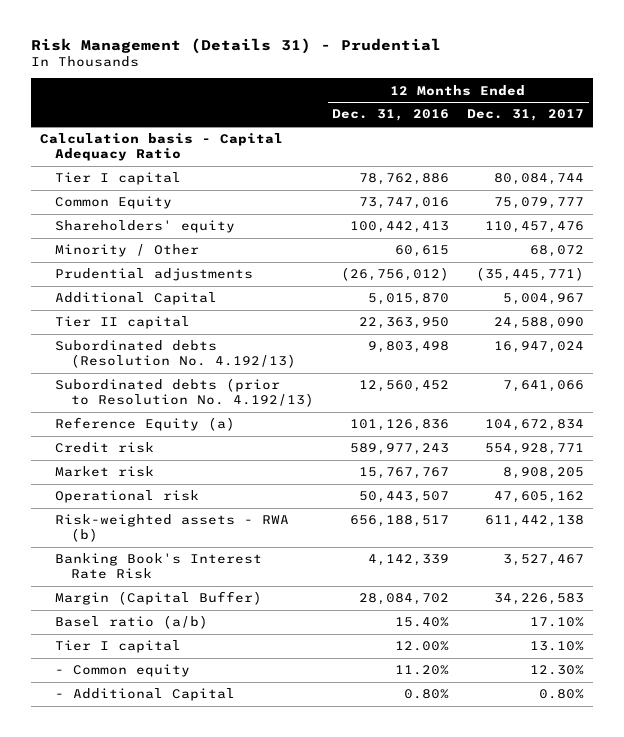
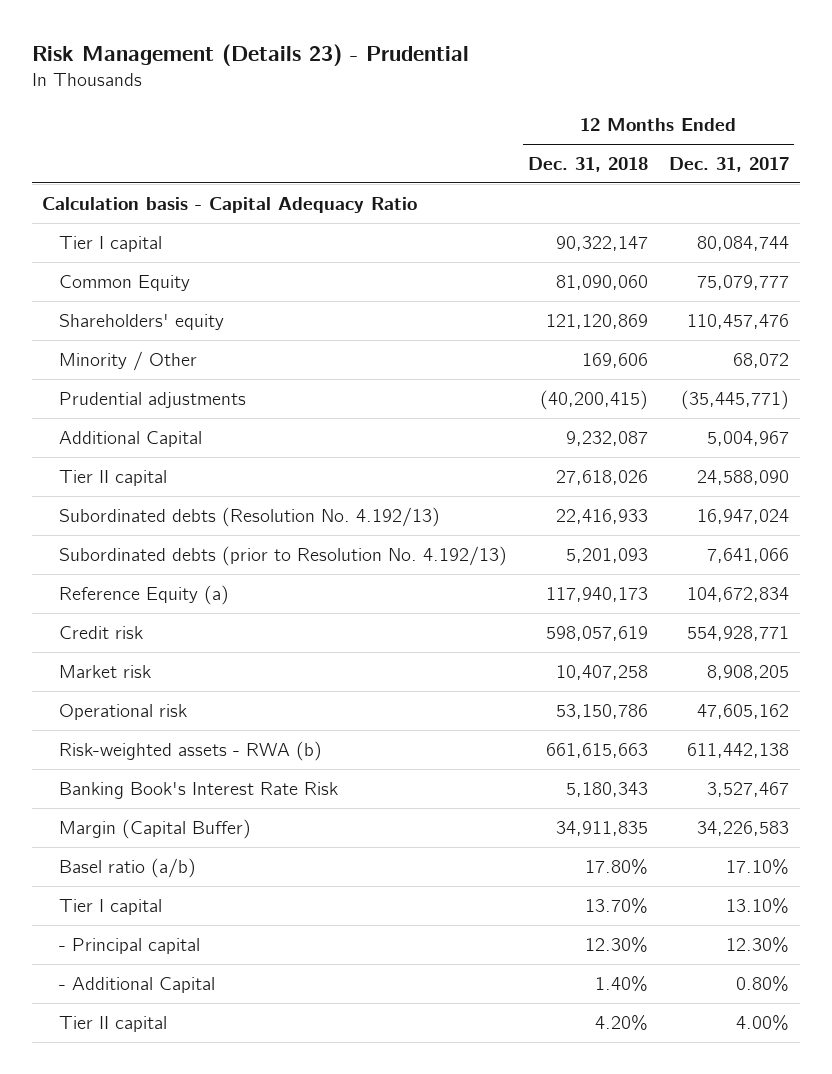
[30,37,441,54] Risk Management (Details 31) - Prudential -> [31,44,469,67] Risk Management (Details 23) - Prudential
[332,109,450,122] Dec. 31, 2016 -> none
none -> [527,156,648,172] Dec. 31, 2018
[55,664,191,678] - Common equity -> [58,937,200,954] - Principal capital
none -> [58,1015,167,1032] Tier II capital

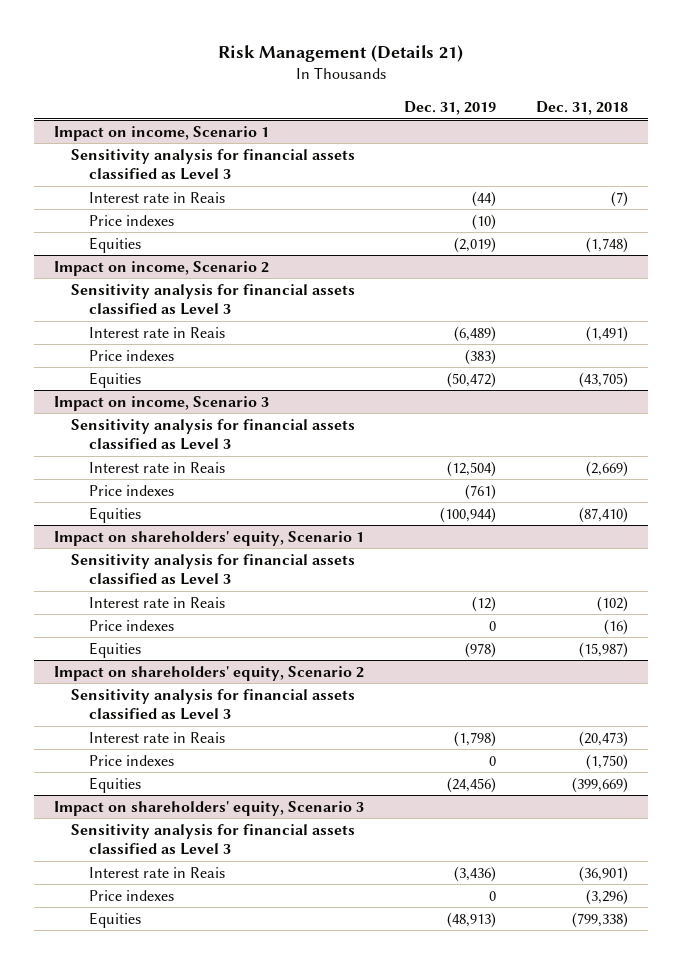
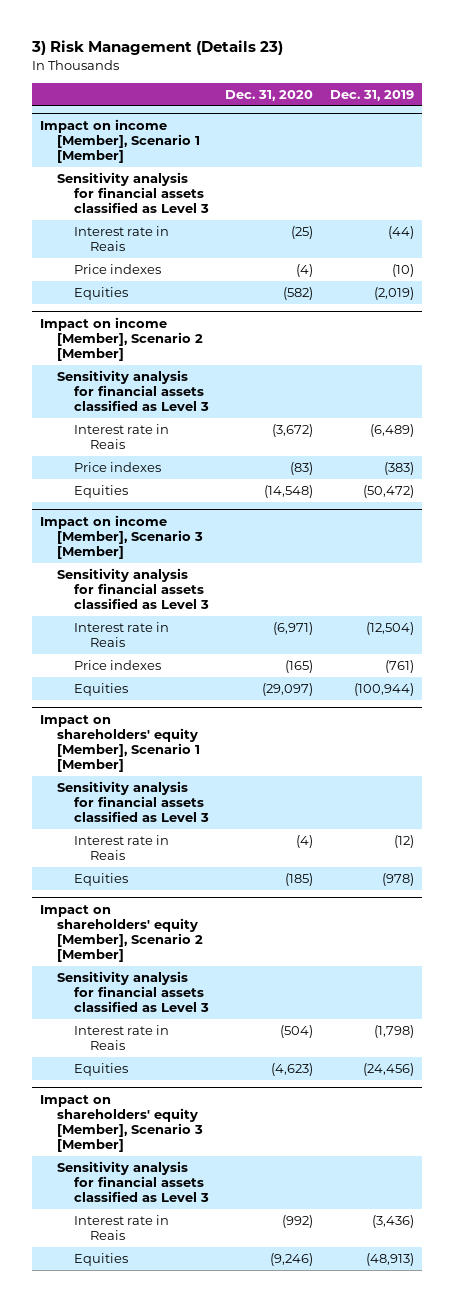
[217,45,463,63] Risk Management (Details 21) -> [30,39,283,55] 3) Risk Management (Details 23)
[535,101,628,116] Dec. 31, 2018 -> none
none -> [225,89,314,101] Dec. 31, 2020
[53,125,269,141] Impact on income, Scenario 1 -> [40,118,200,163] Impact on income [Member], Scenario 1 [Member]
[53,260,269,276] Impact on income, Scenario 2 -> [40,316,203,361] Impact on income [Member], Scenario 2 [Member]
[53,395,269,411] Impact on income, Scenario 3 -> [40,514,203,559] Impact on income [Member], Scenario 3 [Member]
[53,530,364,546] Impact on shareholders' equity, Scenario 1 -> [40,714,200,773] Impact on shareholders' equity [Member], Scenario 1 [Member]
[88,619,174,631] Price indexes -> none
[53,665,364,681] Impact on shareholders' equity, Scenario 2 -> [40,904,203,963] Impact on shareholders' equity [Member], Scenario 2 [Member]
[88,754,174,766] Price indexes -> none
[53,800,364,816] Impact on shareholders' equity, Scenario 3 -> [40,1094,203,1153] Impact on shareholders' equity [Member], Scenario 3 [Member]
[88,889,174,901] Price indexes -> none

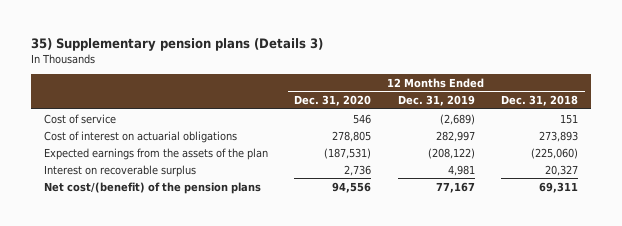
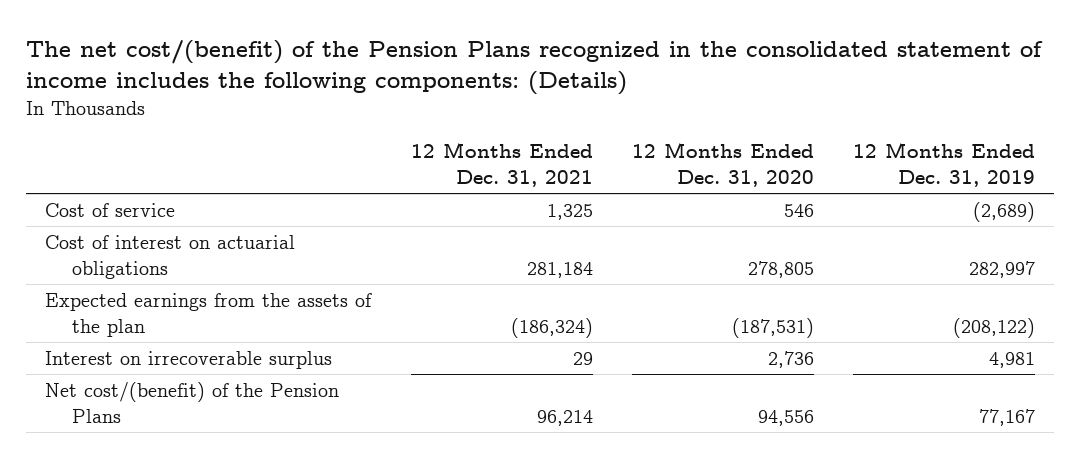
[30,38,323,52] 35) Supplementary pension plans (Details 3) -> [25,39,1043,96] The net cost/(benefit) of the Pension Plans recognized in the consolidated statement of income includes the following components: (Details)
[501,95,579,107] Dec. 31, 2018 -> none
none -> [410,142,593,187] 12 Months Ended Dec. 31, 2021
[44,164,197,177] Interest on recoverable surplus -> [45,350,333,369] Interest on irrecoverable surplus
[44,181,262,194] Net cost/(benefit) of the pension plans -> [45,381,340,423] Net cost/(benefit) of the Pension Plans

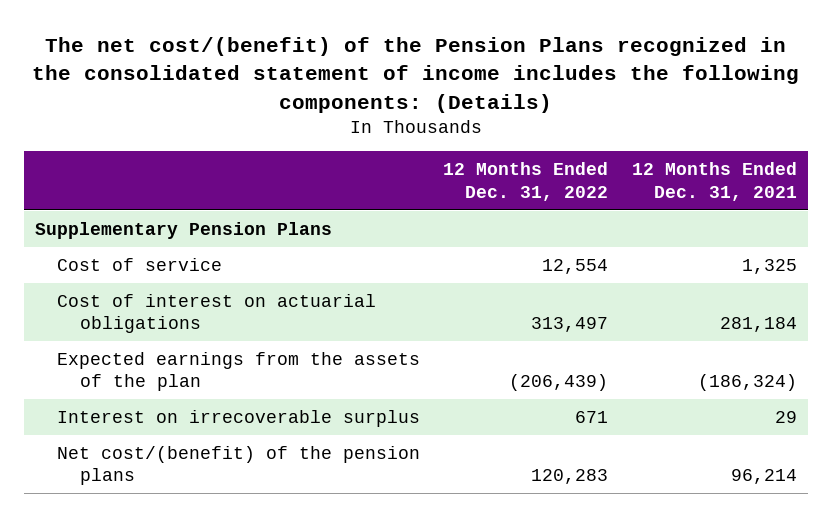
[631,142,814,187] 12 Months Ended Dec. 31, 2020 -> none
[852,142,1035,187] 12 Months Ended Dec. 31, 2019 -> none
none -> [443,162,609,201] 12 Months Ended Dec. 31, 2022
none -> [35,222,333,240] Supplementary Pension Plans
[45,381,340,423] Net cost/(benefit) of the Pension Plans -> [57,446,421,486] Net cost/(benefit) of the pension plans

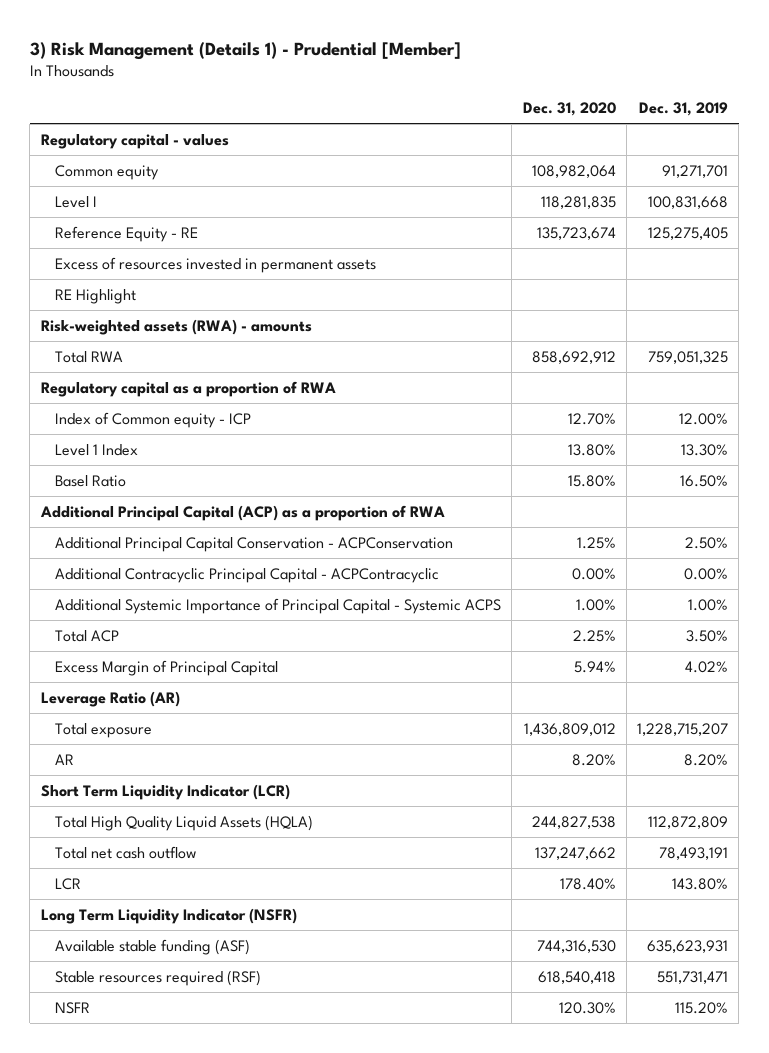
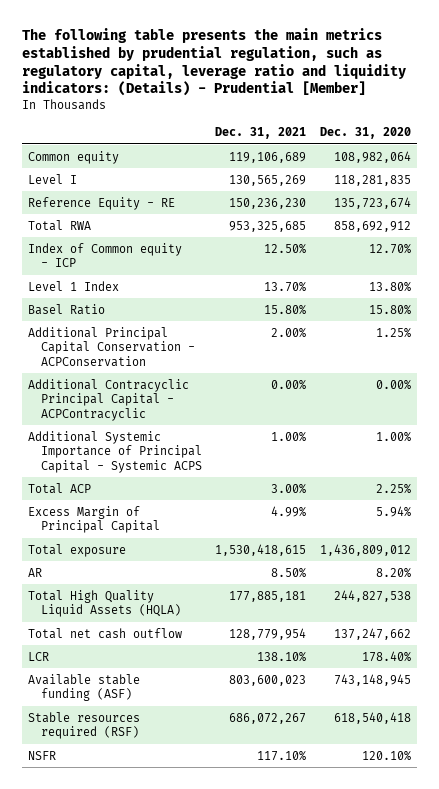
[29,41,461,60] 3) Risk Management (Details 1) - Prudential [Member] -> [21,27,406,97] The following table presents the main metrics established by prudential regulation, such as regulatory capital, leverage ratio and liquidity indicators: (Details) - Prudential [Member]
[639,102,729,117] Dec. 31, 2019 -> none
none -> [215,127,307,140] Dec. 31, 2021
[40,133,229,149] Regulatory capital - values -> none
[55,256,377,273] Excess of resources invested in permanent assets -> none
[55,288,137,304] RE Highlight -> none
[40,318,312,335] Risk-weighted assets (RWA) - amounts -> none
[40,380,336,397] Regulatory capital as a proportion of RWA -> none
[39,504,445,521] Additional Principal Capital (ACP) as a proportion of RWA -> none
[40,690,180,707] Leverage Ratio (AR) -> none
[40,783,290,800] Short Term Liquidity Indicator (LCR) -> none
[40,907,297,924] Long Term Liquidity Indicator (NSFR) -> none
[536,939,616,953] 744,316,530 -> [333,673,411,686] 743,148,945
[558,1001,616,1014] 120.30% -> [361,750,411,761] 120.10%

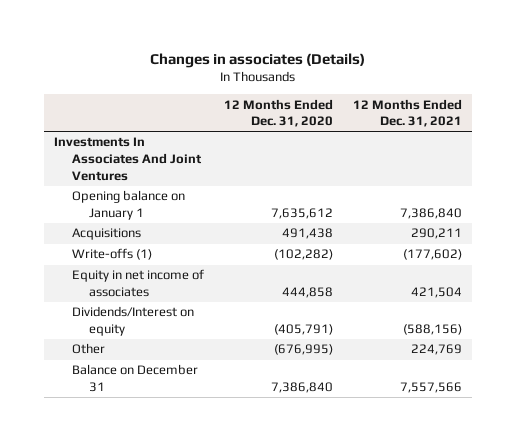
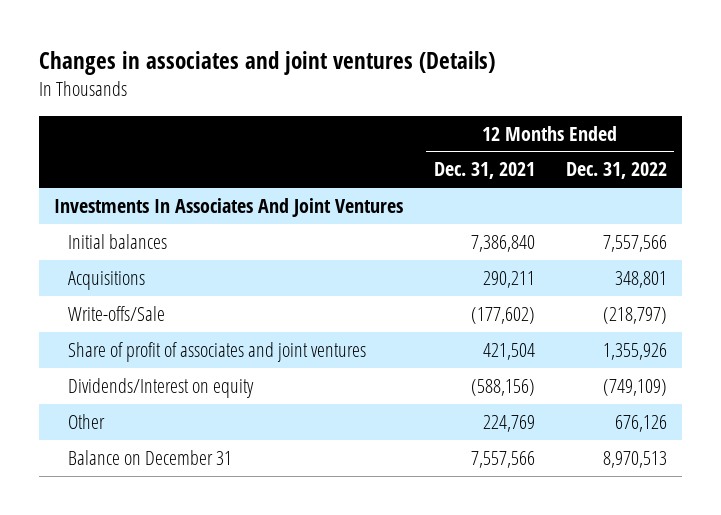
[149,52,365,68] Changes in associates (Details) -> [38,51,495,76] Changes in associates and joint ventures (Details)
[223,98,333,128] 12 Months Ended Dec. 31, 2020 -> none
none -> [565,162,667,180] Dec. 31, 2022
[71,190,185,221] Opening balance on January 1 -> [68,233,168,249] Initial balances
[71,248,152,261] Write-offs (1) -> [68,305,166,321] Write-offs/Sale
[71,269,204,298] Equity in net income of associates -> [68,341,367,362] Share of profit of associates and joint ventures

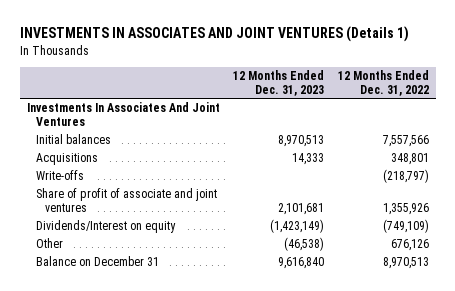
[38,51,495,76] Changes in associates and joint ventures (Details) -> [19,26,409,43] INVESTMENTS IN ASSOCIATES AND JOINT VENTURES (Details 1)
[433,162,535,180] Dec. 31, 2021 -> none
none -> [233,69,325,96] 12 Months Ended Dec. 31, 2023
[68,305,166,321] Write-offs/Sale -> [35,170,84,181] Write-offs
[68,341,367,362] Share of profit of associates and joint ventures -> [35,188,217,213] Share of profit of associate and joint ventures

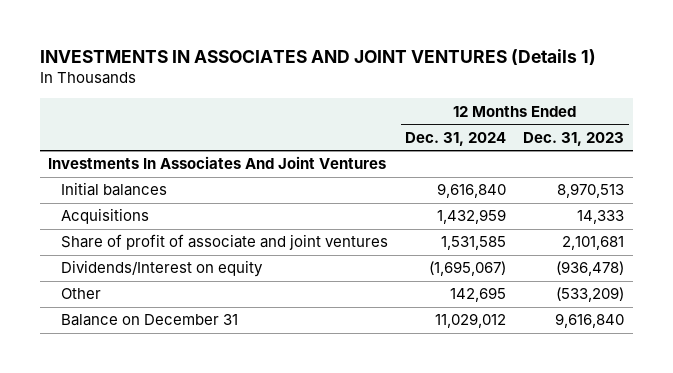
[337,69,429,96] 12 Months Ended Dec. 31, 2022 -> none
none -> [405,131,507,146] Dec. 31, 2024
[35,170,84,181] Write-offs -> none
[270,219,325,234] (1,423,149) -> [556,261,625,277] (936,478)
[284,237,325,252] (46,538) -> [556,287,625,303] (533,209)

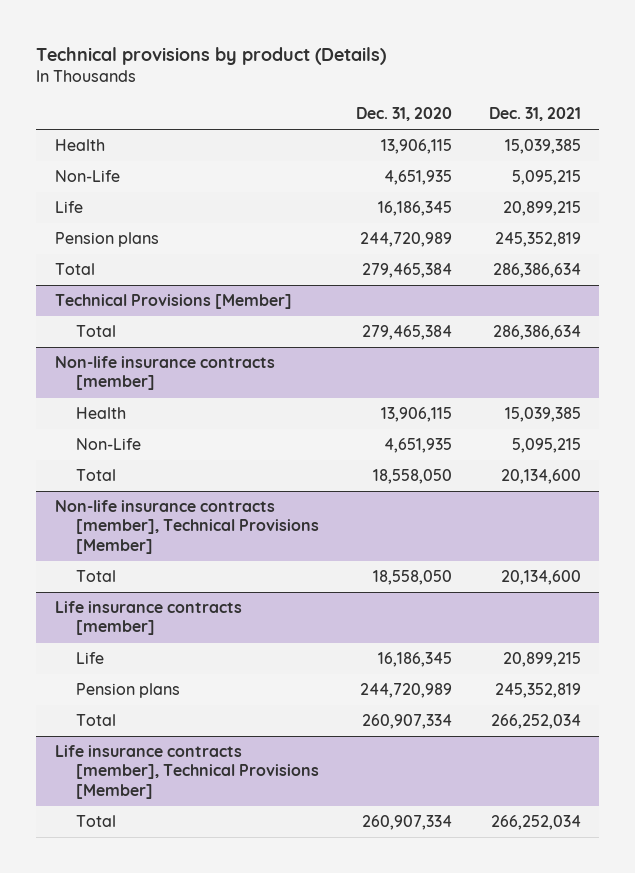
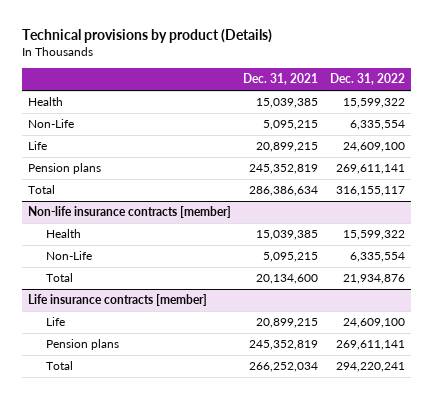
[356,107,453,122] Dec. 31, 2020 -> none
none -> [329,73,405,86] Dec. 31, 2022
[54,294,292,310] Technical Provisions [Member] -> none
[76,325,117,338] Total -> none
[54,500,320,554] Non-life insurance contracts [member], Technical Provisions [Member] -> none
[76,570,117,583] Total -> none
[54,745,320,799] Life insurance contracts [member], Technical Provisions [Member] -> none
[76,815,117,828] Total -> none

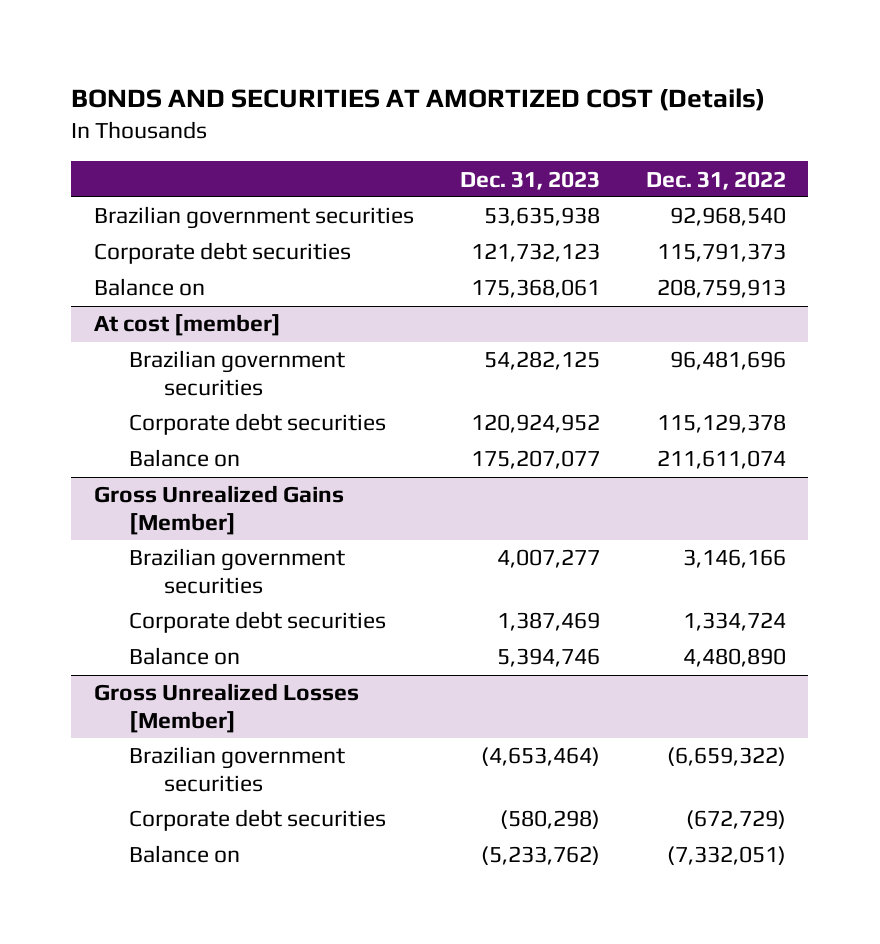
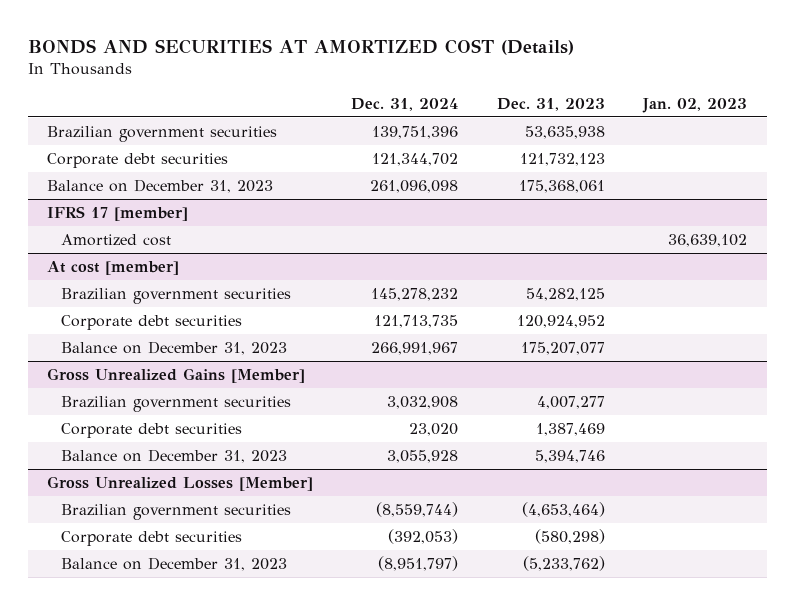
[645,170,786,190] Dec. 31, 2022 -> none
none -> [351,98,459,112] Dec. 31, 2024
none -> [642,98,748,114] Jan. 02, 2023
[94,278,206,297] Balance on -> [46,178,273,193] Balance on December 31, 2023
none -> [46,205,188,221] IFRS 17 [member]
none -> [60,233,171,246] Amortized cost
[129,449,241,468] Balance on -> [60,340,287,355] Balance on December 31, 2023
[129,647,241,666] Balance on -> [60,448,287,463] Balance on December 31, 2023
[129,845,241,864] Balance on -> [60,556,287,571] Balance on December 31, 2023

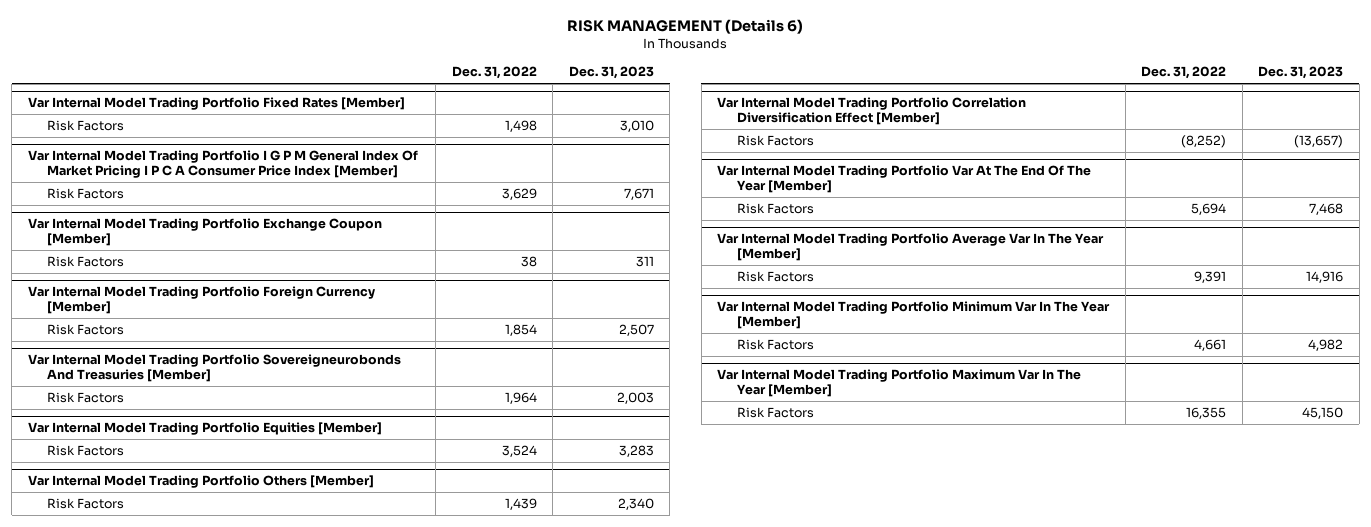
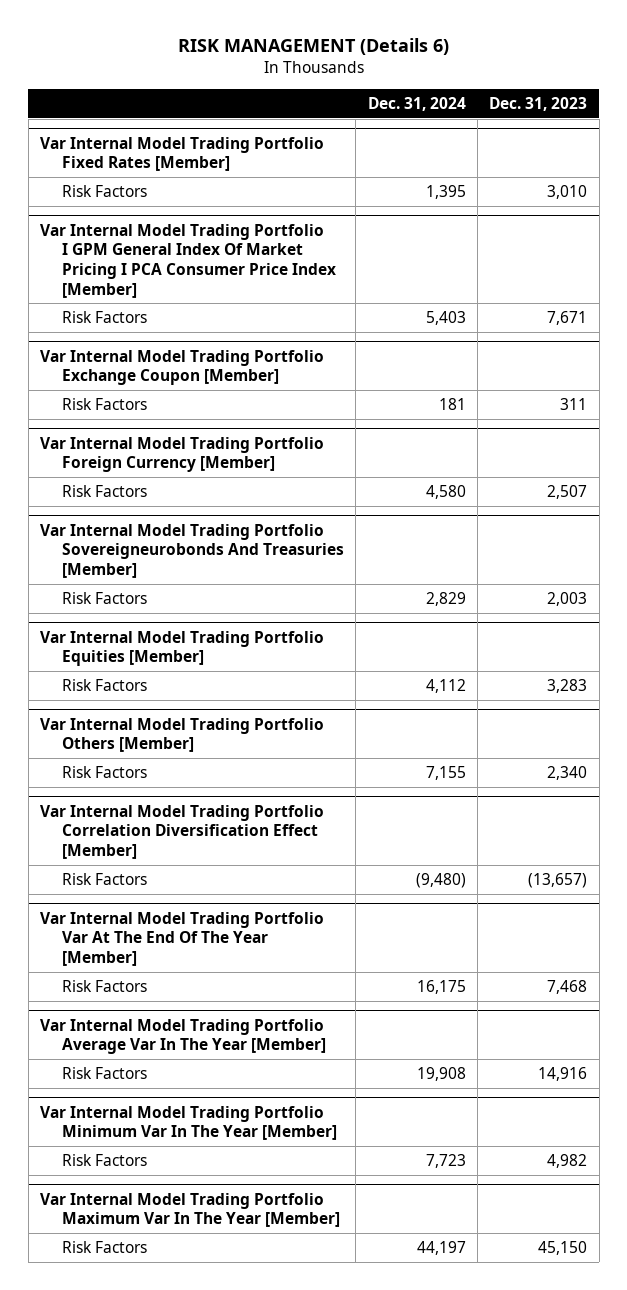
[451,66,537,80] Dec. 31, 2022 -> none
none -> [367,96,466,111] Dec. 31, 2024
[27,150,418,178] Var Internal Model Trading Portfolio I G P M General Index Of Market Pricing I P C A Consumer Price Index [Member] -> [39,223,337,298] Var Internal Model Trading Portfolio I GPM General Index Of Market Pricing I PCA Consumer Price Index [Member]

